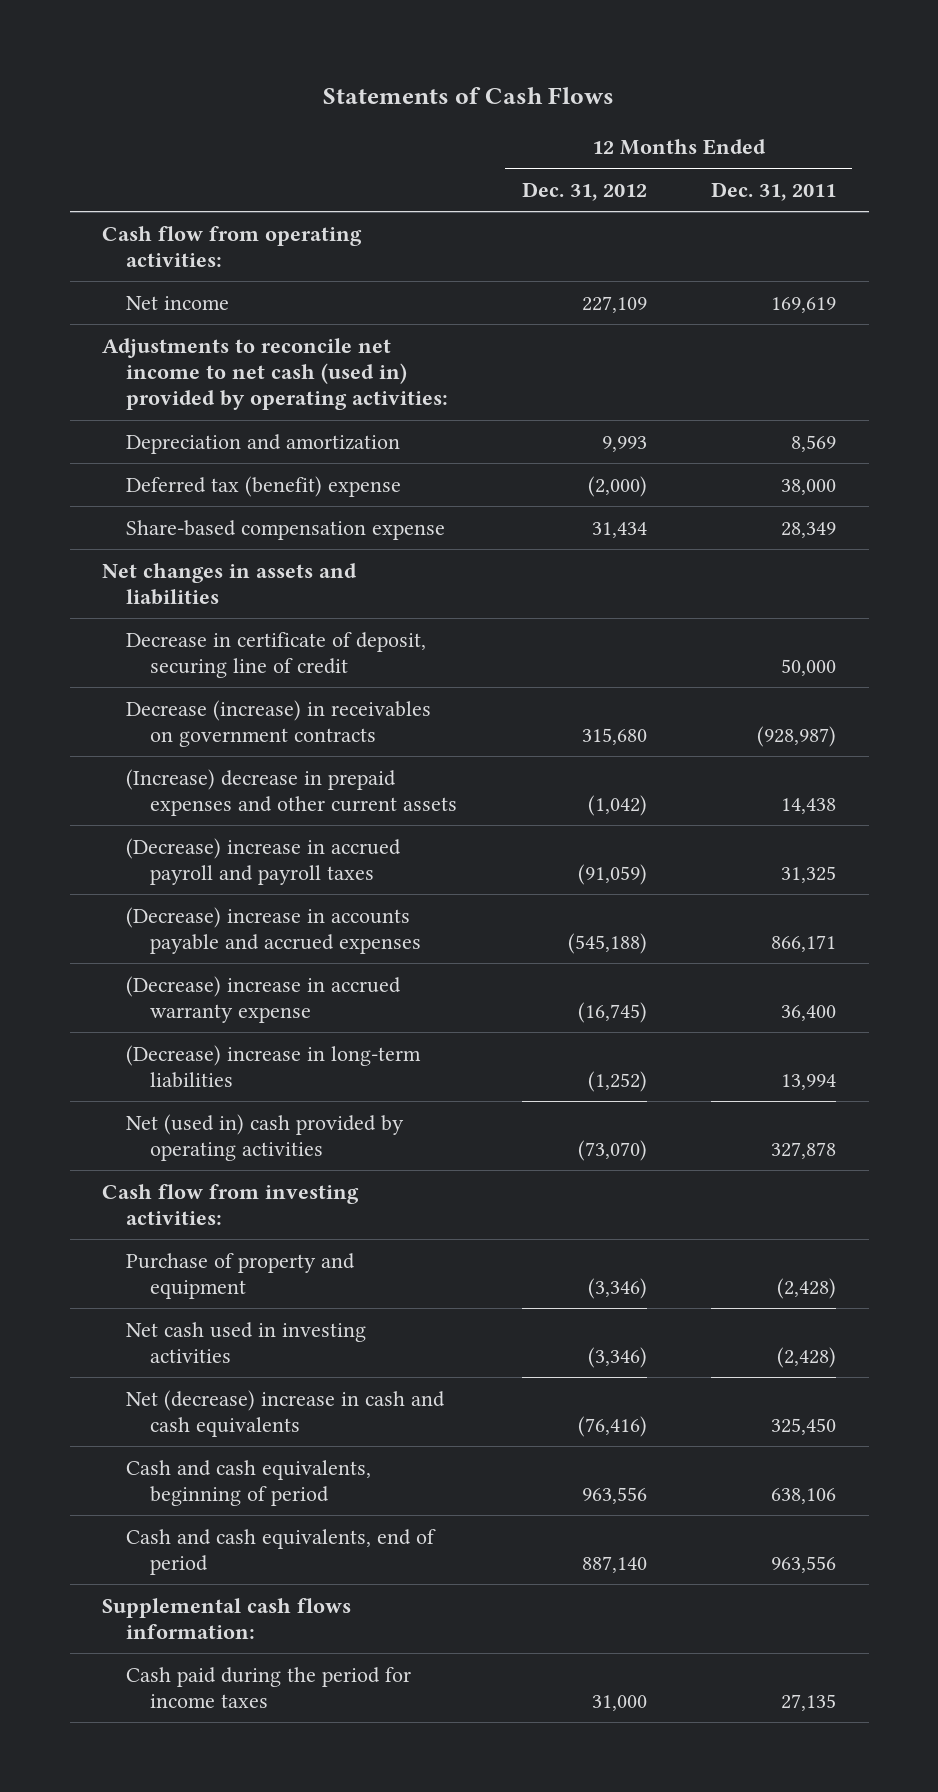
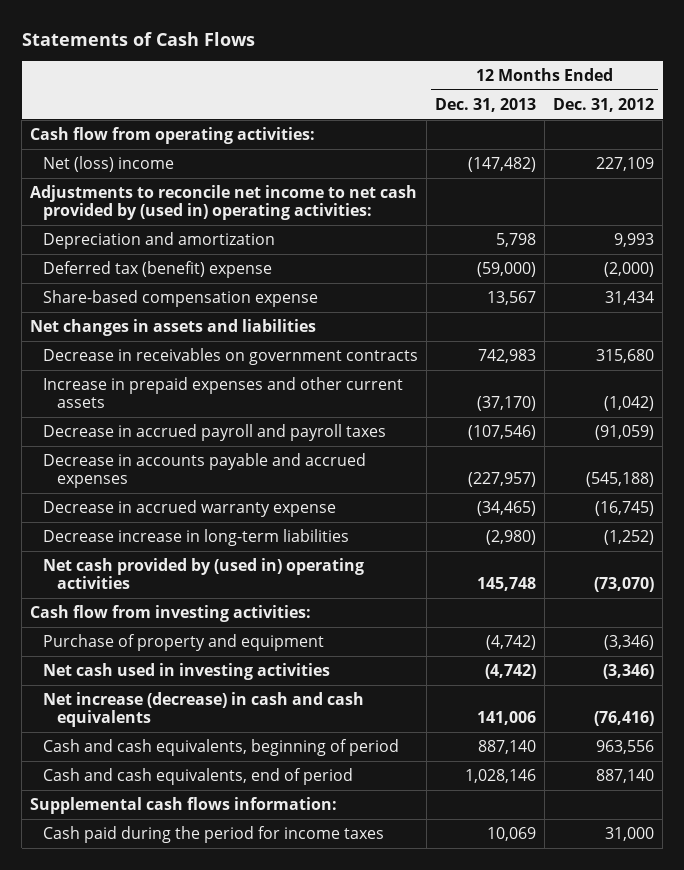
[711,182,837,202] Dec. 31, 2011 -> none
none -> [435,97,537,112] Dec. 31, 2013
[126,295,230,310] Net income -> [43,155,175,172] Net (loss) income
[102,337,449,411] Adjustments to reconcile net income to net cash (used in) provided by operating activities: -> [30,184,418,221] Adjustments to reconcile net income to net cash provided by (used in) operating activities:
[126,631,427,678] Decrease in certificate of deposit, securing line of credit -> none
[126,699,432,747] Decrease (increase) in receivables on government contracts -> [43,347,419,365] Decrease in receivables on government contracts
[126,768,458,816] (Increase) decrease in prepaid expenses and other current assets -> [43,376,404,409] Increase in prepaid expenses and other current assets
[126,837,402,885] (Decrease) increase in accrued payroll and payroll taxes -> [43,423,387,441] Decrease in accrued payroll and payroll taxes
[126,906,422,954] (Decrease) increase in accounts payable and accrued expenses -> [43,452,367,489] Decrease in accounts payable and accrued expenses
[126,975,402,1023] (Decrease) increase in accrued warranty expense -> [43,499,337,517] Decrease in accrued warranty expense
[126,1044,422,1088] (Decrease) increase in long-term liabilities -> [43,528,350,546] Decrease increase in long-term liabilities
[126,1113,405,1161] Net (used in) cash provided by operating activities -> [43,557,365,590] Net cash provided by (used in) operating activities
[126,1389,446,1437] Net (decrease) increase in cash and cash equivalents -> [43,691,365,728] Net increase (decrease) in cash and cash equivalents

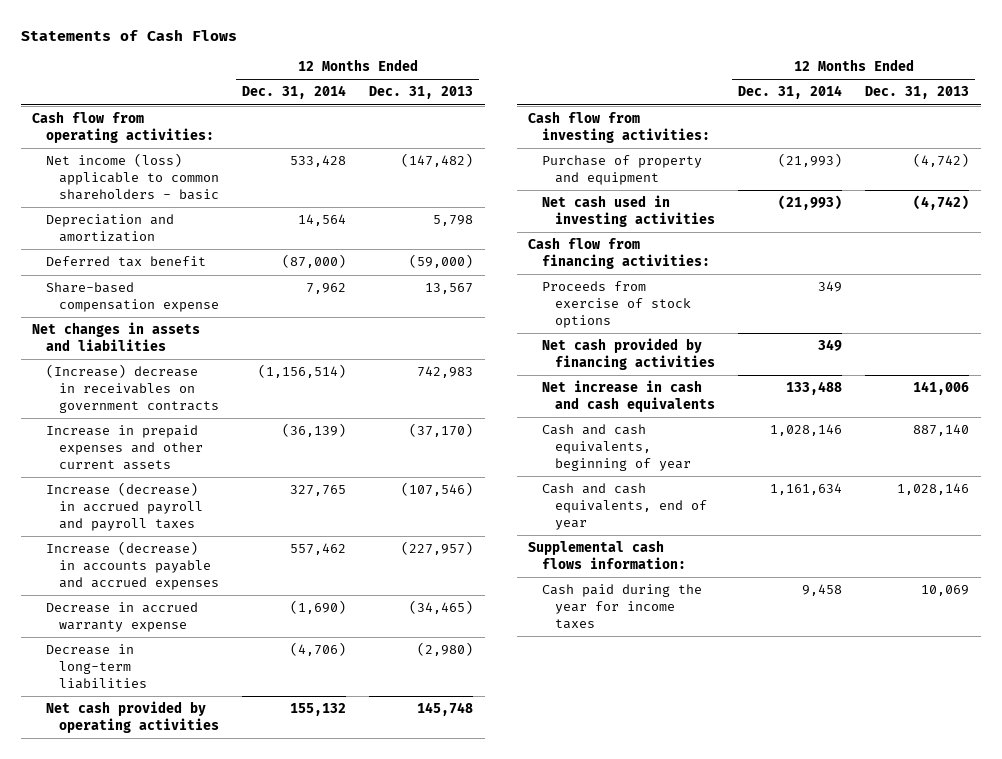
[553,97,655,112] Dec. 31, 2012 -> none
none -> [242,85,347,100] Dec. 31, 2014
[30,184,418,221] Adjustments to reconcile net income to net cash provided by (used in) operating activities: -> none
[43,155,175,172] Net (loss) income -> [45,153,219,200] Net income (loss) applicable to common shareholders - basic
[43,260,273,278] Deferred tax (benefit) expense -> [45,256,206,268] Deferred tax benefit
[43,347,419,365] Decrease in receivables on government contracts -> [45,364,219,413] (Increase) decrease in receivables on government contracts
[43,423,387,441] Decrease in accrued payroll and payroll taxes -> [45,482,203,531] Increase (decrease) in accrued payroll and payroll taxes
[43,452,367,489] Decrease in accounts payable and accrued expenses -> [45,541,219,590] Increase (decrease) in accounts payable and accrued expenses
[43,528,350,546] Decrease increase in long-term liabilities -> [45,644,147,689] Decrease in long-term liabilities
[43,557,365,590] Net cash provided by (used in) operating activities -> [45,701,219,733] Net cash provided by operating activities
none -> [528,237,710,269] Cash flow from financing activities:
none -> [541,281,691,328] Proceeds from exercise of stock options
none -> [541,338,715,370] Net cash provided by financing activities
[43,691,365,728] Net increase (decrease) in cash and cash equivalents -> [541,380,715,412] Net increase in cash and cash equivalents
[43,738,400,756] Cash and cash equivalents, beginning of period -> [541,424,691,471] Cash and cash equivalents, beginning of year
[43,767,354,785] Cash and cash equivalents, end of period -> [541,483,707,530] Cash and cash equivalents, end of year
[43,825,385,843] Cash paid during the period for income taxes -> [541,584,702,629] Cash paid during the year for income taxes

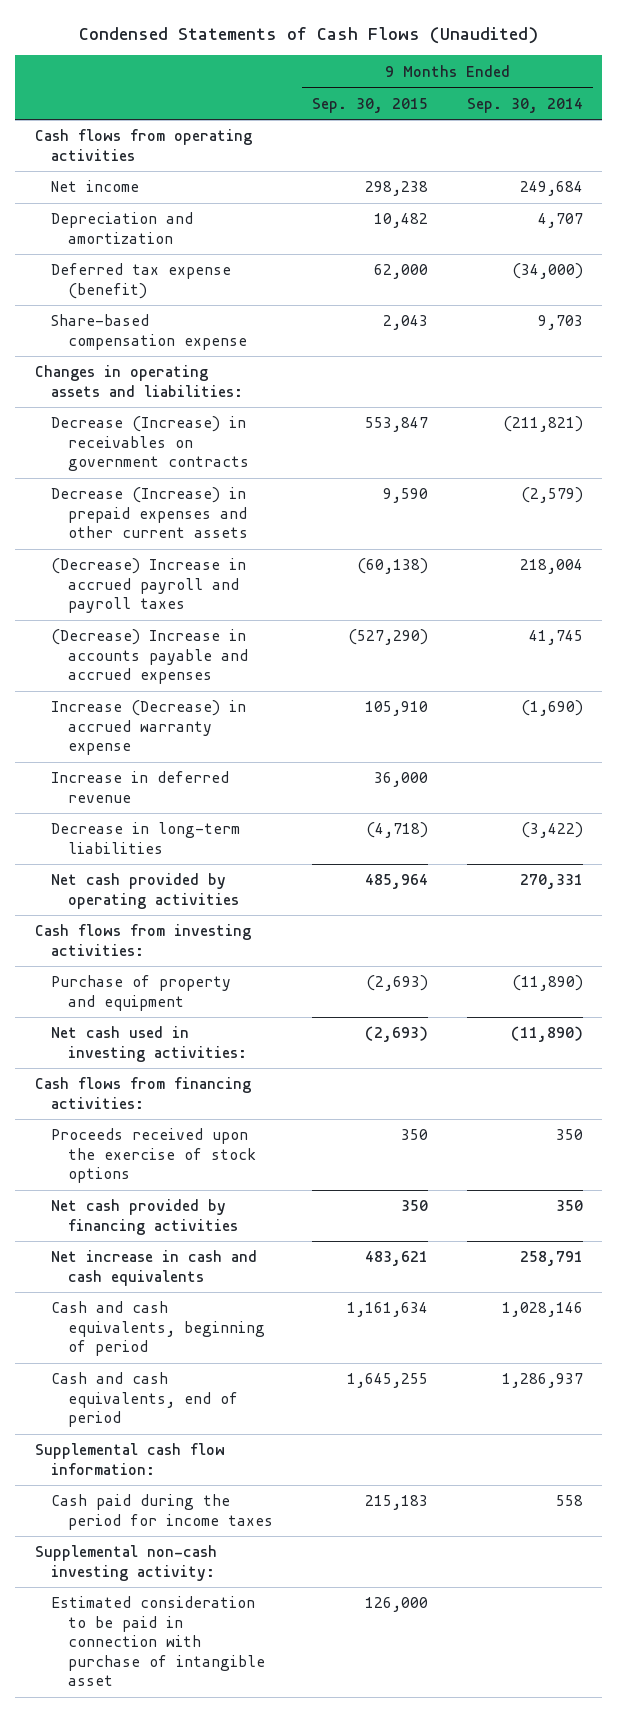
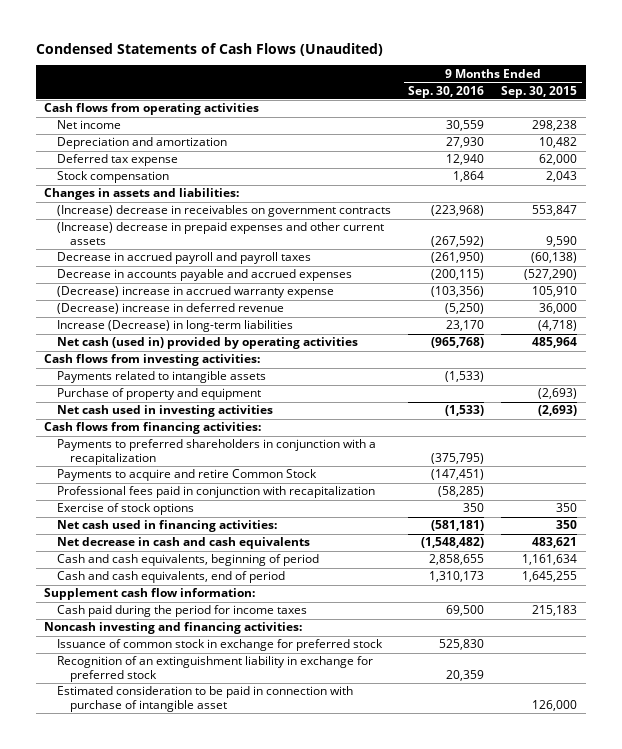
[466,97,583,113] Sep. 30, 2014 -> none
none -> [408,85,485,98] Sep. 30, 2016
[51,263,232,299] Deferred tax expense (benefit) -> [57,154,179,167] Deferred tax expense
[51,314,248,350] Share-based compensation expense -> [57,171,170,184] Stock compensation
[34,365,244,397] Changes in operating assets and liabilities: -> [44,188,240,201] Changes in assets and liabilities:
[51,416,250,472] Decrease (Increase) in receivables on government contracts -> [57,205,392,218] (Increase) decrease in receivables on government contracts
[51,487,249,539] Decrease (Increase) in prepaid expenses and other current assets -> [57,222,385,246] (Increase) decrease in prepaid expenses and other current assets
[51,558,247,614] (Decrease) Increase in accrued payroll and payroll taxes -> [57,252,312,265] Decrease in accrued payroll and payroll taxes
[51,629,249,685] (Decrease) Increase in accounts payable and accrued expenses -> [57,269,353,282] Decrease in accounts payable and accrued expenses
[51,700,247,756] Increase (Decrease) in accrued warranty expense -> [57,286,335,299] (Decrease) increase in accrued warranty expense
[51,771,230,803] Increase in deferred revenue -> [57,303,285,315] (Decrease) increase in deferred revenue
[51,822,241,854] Decrease in long-term liabilities -> [57,320,294,333] Increase (Decrease) in long-term liabilities
[51,873,240,909] Net cash provided by operating activities -> [57,337,359,350] Net cash (used in) provided by operating activities
none -> [57,371,267,384] Payments related to intangible assets
[51,1026,248,1062] Net cash used in investing activities: -> [57,405,274,418] Net cash used in investing activities
none -> [57,439,377,466] Payments to preferred shareholders in conjunction with a recapitalization
none -> [57,469,318,482] Payments to acquire and retire Common Stock
none -> [57,486,376,499] Professional fees paid in conjunction with recapitalization
[51,1128,257,1184] Proceeds received upon the exercise of stock options -> [57,503,195,516] Exercise of stock options
[51,1199,239,1235] Net cash provided by financing activities -> [57,520,278,533] Net cash used in financing activities:
[51,1250,258,1286] Net increase in cash and cash equivalents -> [57,537,311,550] Net decrease in cash and cash equivalents
[34,1443,225,1475] Supplemental cash flow information: -> [44,588,256,601] Supplement cash flow information:
[34,1545,217,1581] Supplemental non-cash investing activity: -> none
none -> [44,622,303,635] Noncash investing and financing activities:
none -> [57,639,384,652] Issuance of common stock in exchange for preferred stock
none -> [57,656,374,683] Recognition of an extinguishment liability in exchange for preferred stock

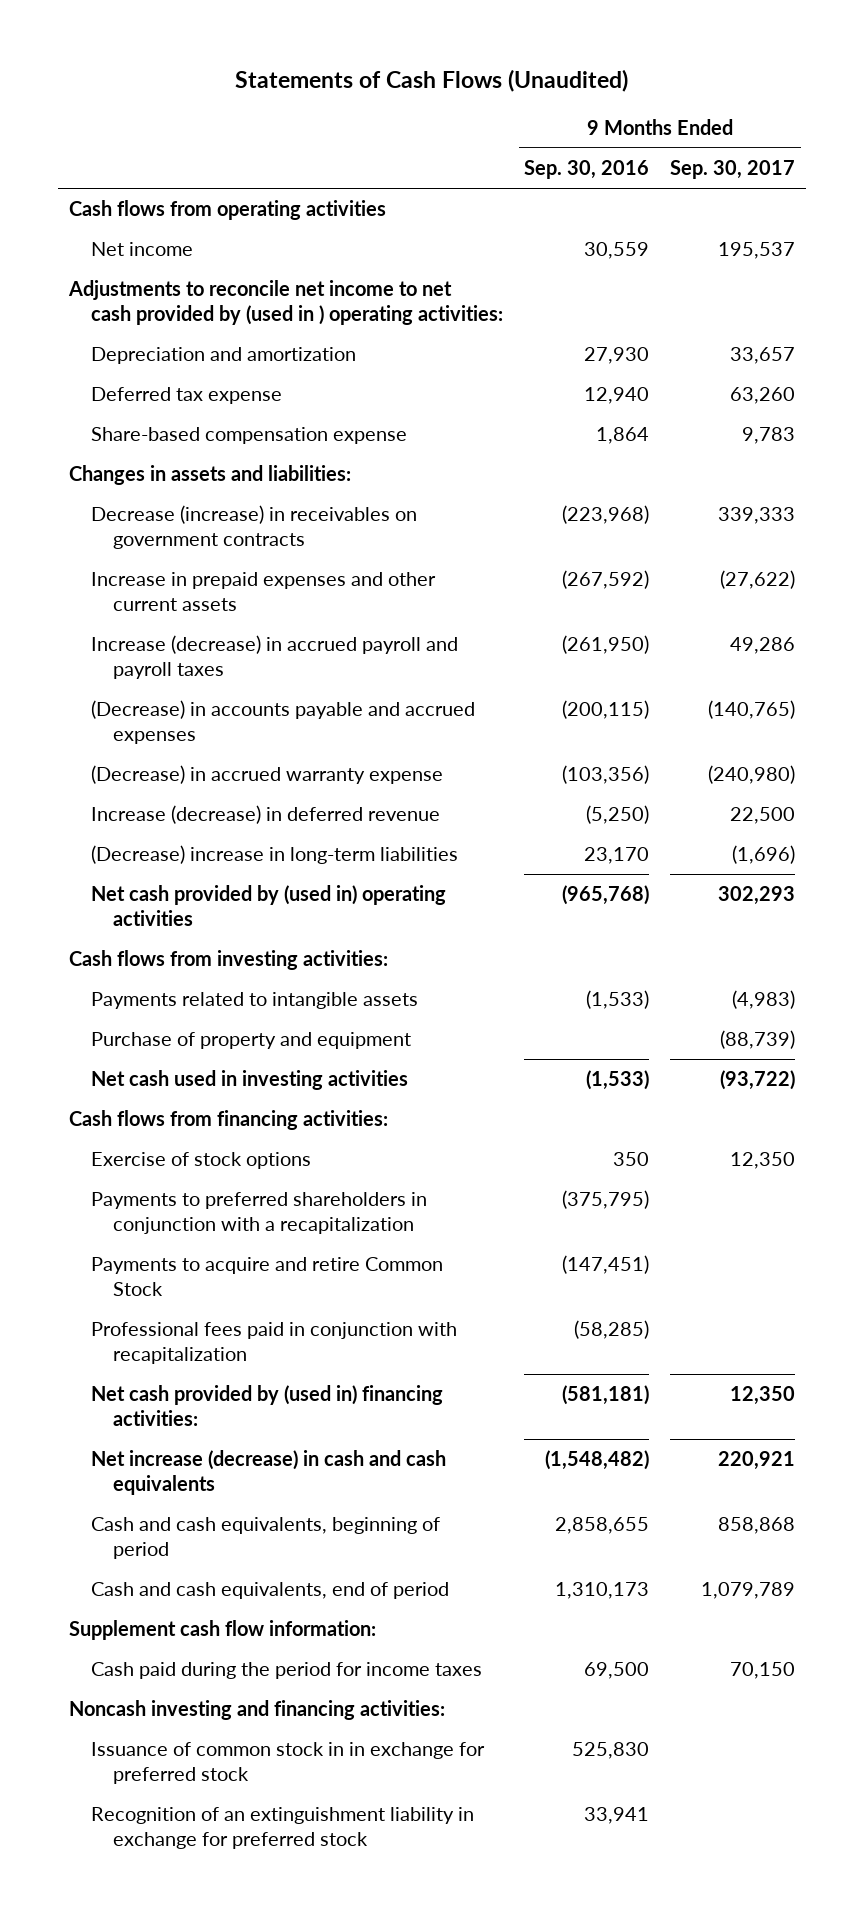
[35,42,383,56] Condensed Statements of Cash Flows (Unaudited) -> [235,69,629,93] Statements of Cash Flows (Unaudited)
[501,85,578,98] Sep. 30, 2015 -> none
none -> [670,160,796,180] Sep. 30, 2017
none -> [67,280,503,326] Adjustments to reconcile net income to net cash provided by (used in ) operating activities:
[57,171,170,184] Stock compensation -> [90,427,407,445] Share-based compensation expense
[57,205,392,218] (Increase) decrease in receivables on government contracts -> [90,505,417,550] Decrease (increase) in receivables on government contracts
[57,222,385,246] (Increase) decrease in prepaid expenses and other current assets -> [90,572,436,612] Increase in prepaid expenses and other current assets
[57,252,312,265] Decrease in accrued payroll and payroll taxes -> [90,635,458,680] Increase (decrease) in accrued payroll and payroll taxes
[57,269,353,282] Decrease in accounts payable and accrued expenses -> [90,700,475,745] (Decrease) in accounts payable and accrued expenses
[57,286,335,299] (Decrease) increase in accrued warranty expense -> [90,765,443,785] (Decrease) in accrued warranty expense
[57,303,285,315] (Decrease) increase in deferred revenue -> [90,805,440,825] Increase (decrease) in deferred revenue
[57,320,294,333] Increase (Decrease) in long-term liabilities -> [90,845,458,865] (Decrease) increase in long-term liabilities
[57,337,359,350] Net cash (used in) provided by operating activities -> [90,885,446,927] Net cash provided by (used in) operating activities
[57,503,195,516] Exercise of stock options -> [90,1152,311,1170] Exercise of stock options
[57,520,278,533] Net cash used in financing activities: -> [90,1385,443,1427] Net cash provided by (used in) financing activities:
[57,537,311,550] Net decrease in cash and cash equivalents -> [90,1450,446,1496] Net increase (decrease) in cash and cash equivalents
[57,686,354,713] Estimated consideration to be paid in connection with purchase of intangible asset -> none
[57,639,384,652] Issuance of common stock in exchange for preferred stock -> [90,1742,485,1785] Issuance of common stock in in exchange for preferred stock
[446,670,485,682] 20,359 -> [584,1807,650,1825] 33,941

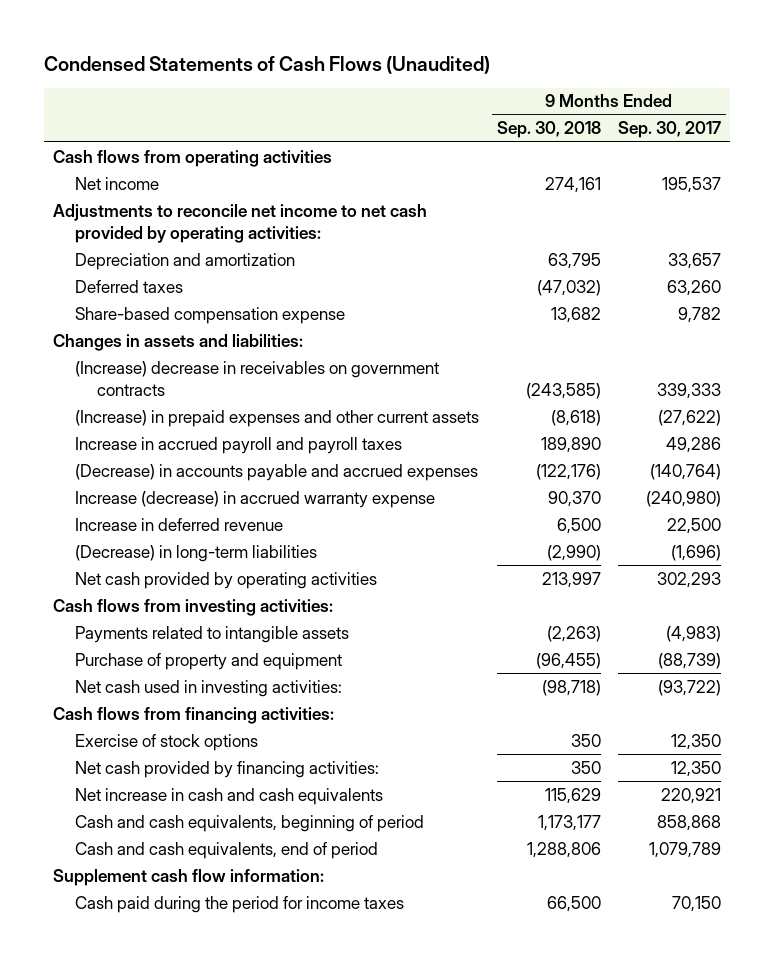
[235,69,629,93] Statements of Cash Flows (Unaudited) -> [44,55,491,74] Condensed Statements of Cash Flows (Unaudited)
[524,160,650,180] Sep. 30, 2016 -> none
none -> [496,121,601,139] Sep. 30, 2018
[67,280,503,326] Adjustments to reconcile net income to net cash provided by (used in ) operating activities: -> [52,203,427,243] Adjustments to reconcile net income to net cash provided by operating activities:
[90,387,282,405] Deferred tax expense -> [74,279,183,293] Deferred taxes
[742,427,796,445] 9,783 -> [678,306,722,323] 9,782
[90,505,417,550] Decrease (increase) in receivables on government contracts -> [74,360,439,396] (Increase) decrease in receivables on government contracts
[90,572,436,612] Increase in prepaid expenses and other current assets -> [74,409,479,427] (Increase) in prepaid expenses and other current assets
[90,635,458,680] Increase (decrease) in accrued payroll and payroll taxes -> [74,436,402,454] Increase in accrued payroll and payroll taxes
[708,700,796,720] (140,765) -> [650,463,722,480] (140,764)
[90,765,443,785] (Decrease) in accrued warranty expense -> [74,490,435,508] Increase (decrease) in accrued warranty expense
[90,805,440,825] Increase (decrease) in deferred revenue -> [74,517,283,531] Increase in deferred revenue
[90,845,458,865] (Decrease) increase in long-term liabilities -> [74,544,317,562] (Decrease) in long-term liabilities
[90,885,446,927] Net cash provided by (used in) operating activities -> [74,571,377,589] Net cash provided by operating activities
[90,1070,408,1091] Net cash used in investing activities -> [74,679,342,697] Net cash used in investing activities:
[90,1192,427,1235] Payments to preferred shareholders in conjunction with a recapitalization -> none
[90,1257,443,1297] Payments to acquire and retire Common Stock -> none
[90,1322,457,1365] Professional fees paid in conjunction with recapitalization -> none
[90,1385,443,1427] Net cash provided by (used in) financing activities: -> [74,760,379,778] Net cash provided by financing activities:
[90,1450,446,1496] Net increase (decrease) in cash and cash equivalents -> [74,787,383,805] Net increase in cash and cash equivalents
[68,1700,445,1721] Noncash investing and financing activities: -> none
[90,1742,485,1785] Issuance of common stock in in exchange for preferred stock -> none
[90,1807,474,1850] Recognition of an extinguishment liability in exchange for preferred stock -> none

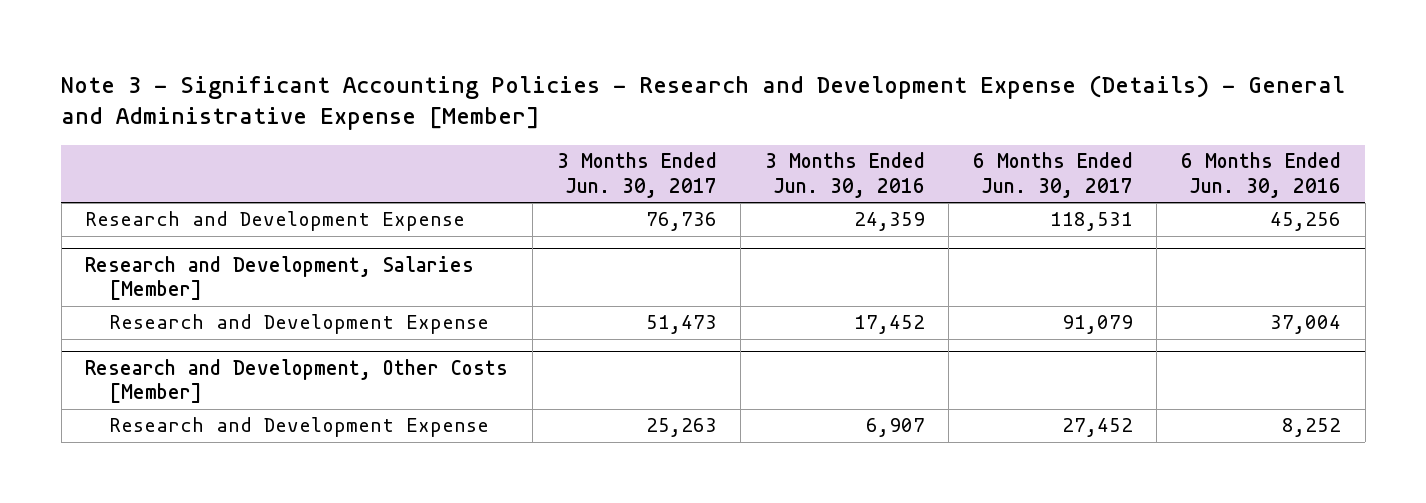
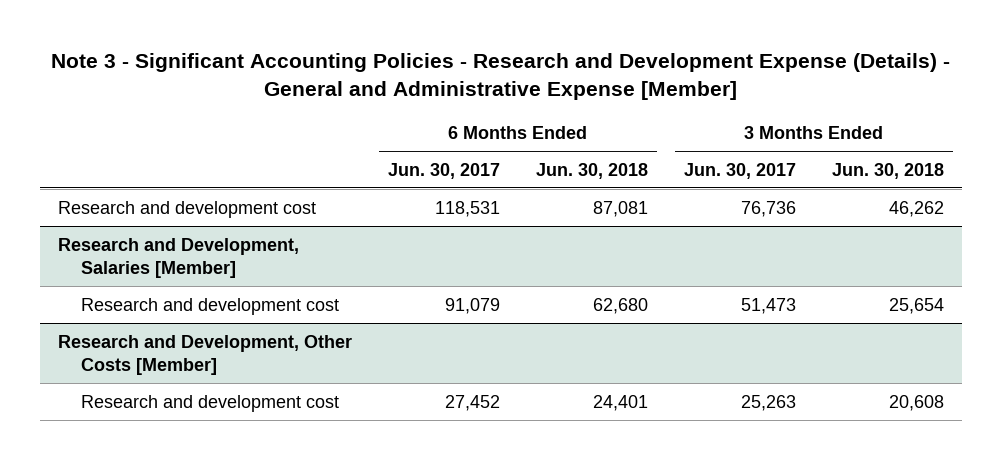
[764,152,925,198] 3 Months Ended Jun. 30, 2016 -> none
[1181,152,1342,198] 6 Months Ended Jun. 30, 2016 -> none
none -> [536,162,649,179] Jun. 30, 2018
none -> [832,162,945,179] Jun. 30, 2018
[85,211,466,232] Research and Development Expense -> [57,200,316,218] Research and development cost
[108,314,489,335] Research and Development Expense -> [81,297,340,315] Research and development cost
[108,417,489,438] Research and Development Expense -> [81,394,340,412] Research and development cost

